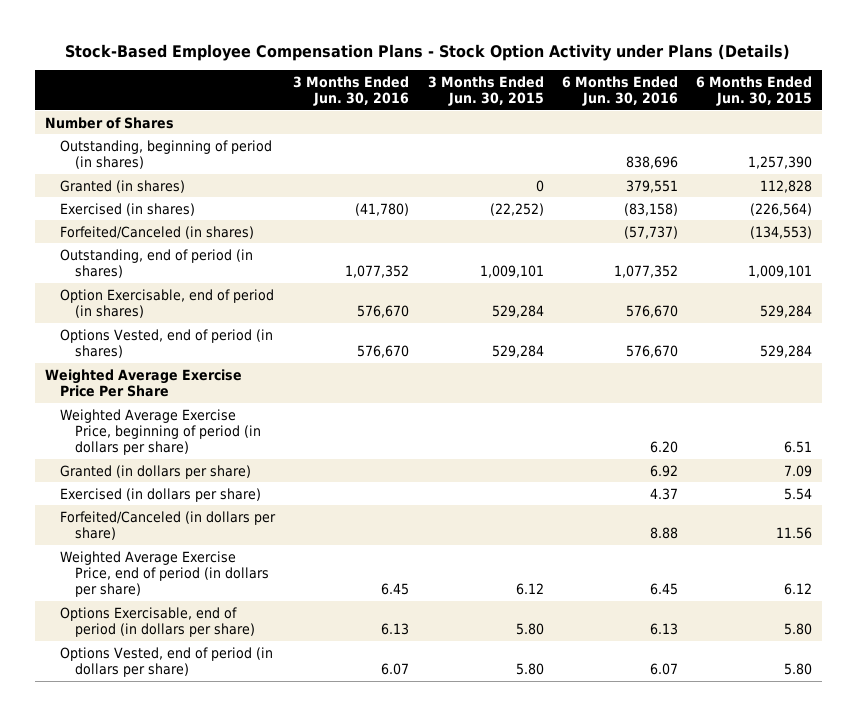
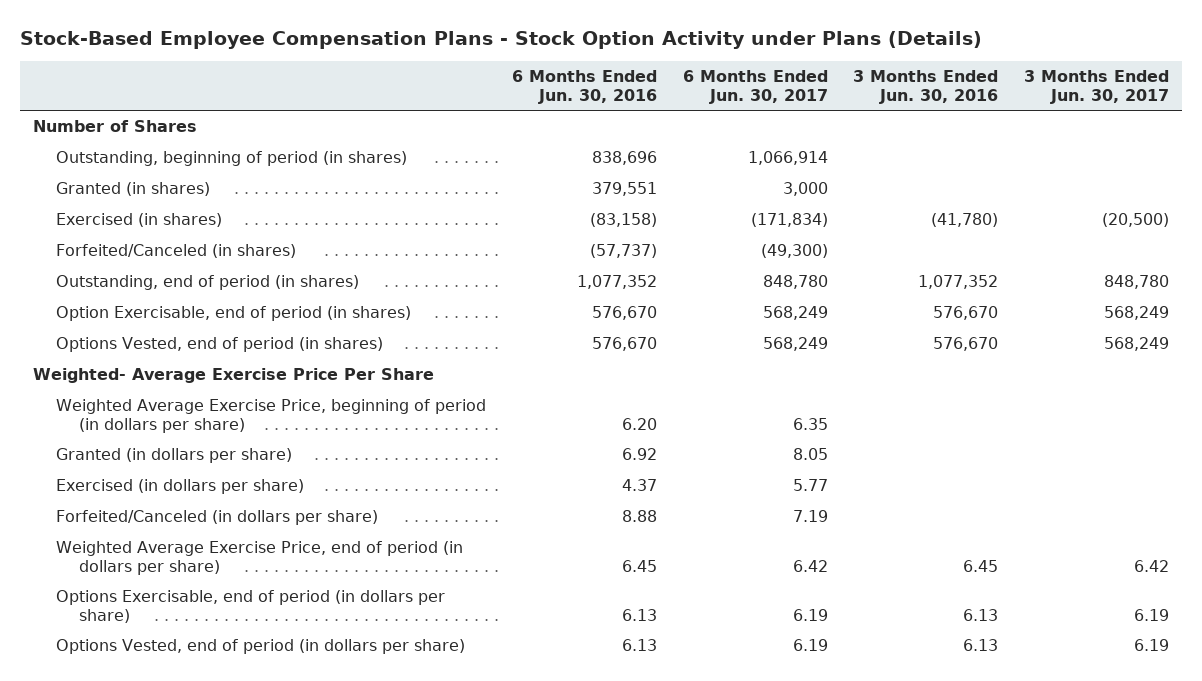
[427,75,544,107] 3 Months Ended Jun. 30, 2015 -> none
[696,75,813,107] 6 Months Ended Jun. 30, 2015 -> none
none -> [682,70,828,104] 6 Months Ended Jun. 30, 2017
none -> [1024,70,1170,104] 3 Months Ended Jun. 30, 2017
[44,368,242,397] Weighted Average Exercise Price Per Share -> [32,368,434,384] Weighted- Average Exercise Price Per Share
[381,662,410,675] 6.07 -> [963,639,999,652] 6.13
[649,662,678,675] 6.07 -> [621,639,657,652] 6.13

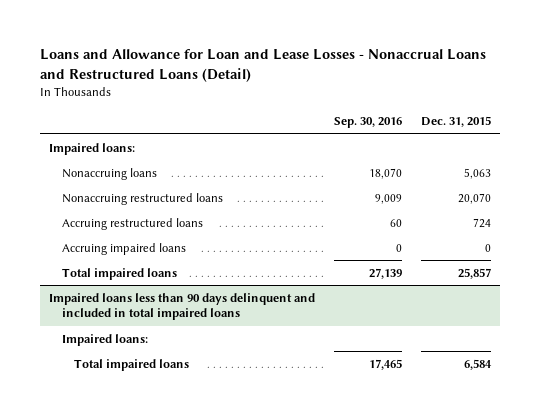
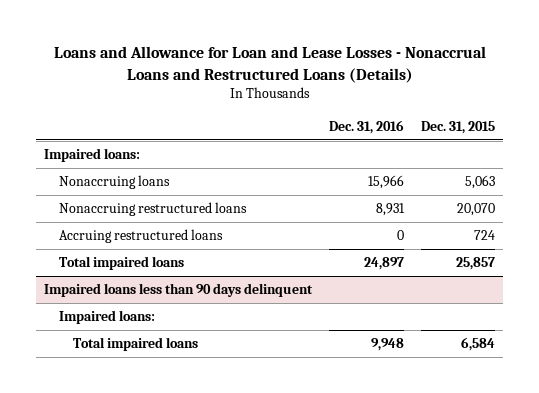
[39,49,486,82] Loans and Allowance for Loan and Lease Losses - Nonaccrual Loans and Restructured Loans (Detail) -> [53,45,486,83] Loans and Allowance for Loan and Lease Losses - Nonaccrual Loans and Restructured Loans (Details)
[333,117,402,129] Sep. 30, 2016 -> none
none -> [329,119,405,134] Dec. 31, 2016
[61,242,186,255] Accruing impaired loans -> none
[48,292,315,321] Impaired loans less than 90 days delinquent and included in total impaired loans -> [44,283,314,298] Impaired loans less than 90 days delinquent

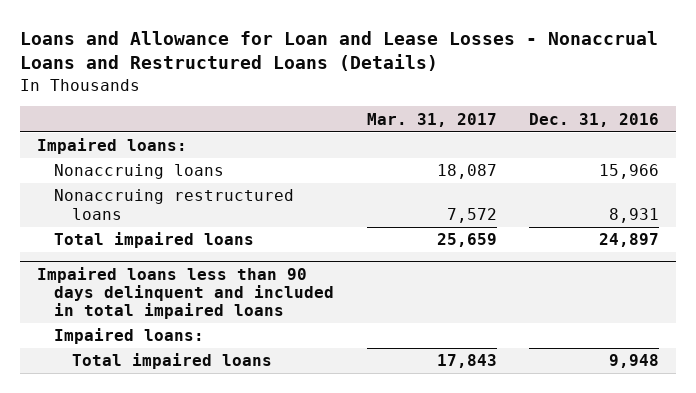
[420,120,495,134] Dec. 31, 2015 -> none
none -> [366,112,497,127] Mar. 31, 2017
[58,229,223,244] Accruing restructured loans -> none
[44,283,314,298] Impaired loans less than 90 days delinquent -> [36,266,335,320] Impaired loans less than 90 days delinquent and included in total impaired loans

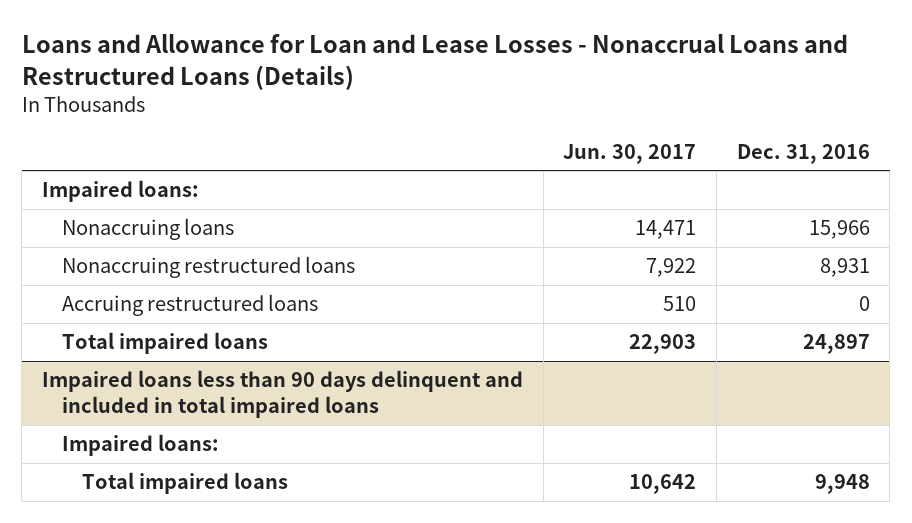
[366,112,497,127] Mar. 31, 2017 -> none
none -> [563,143,697,164] Jun. 30, 2017
none -> [62,294,319,317] Accruing restructured loans

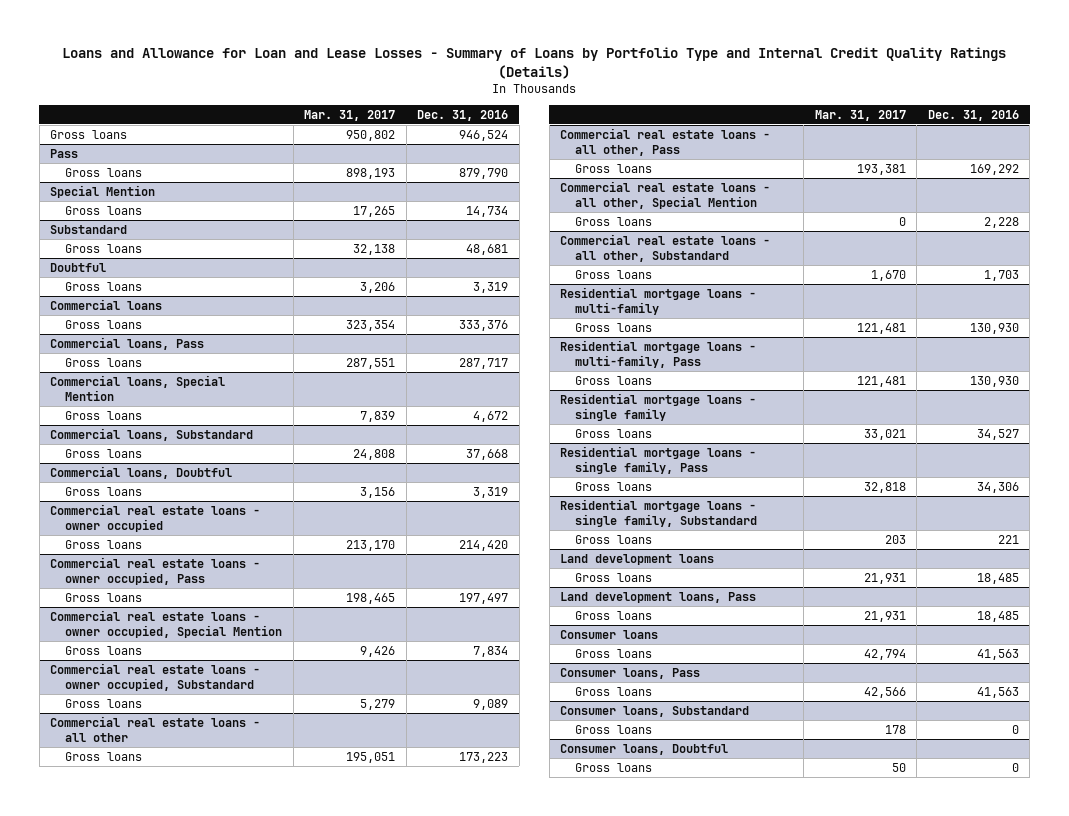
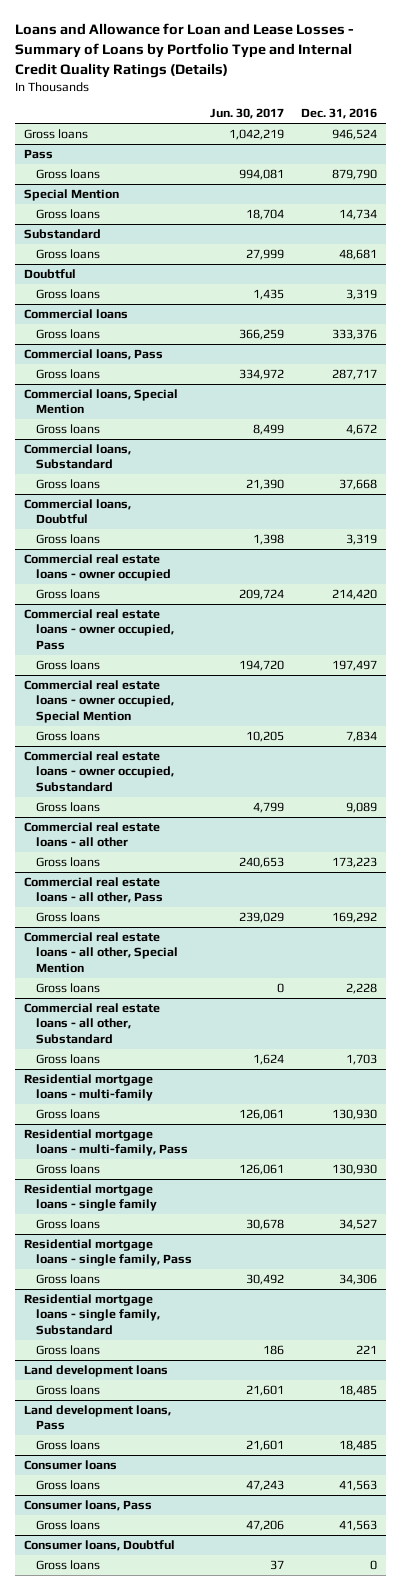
[304,109,396,121] Mar. 31, 2017 -> none
none -> [209,108,284,120] Jun. 30, 2017
[560,705,750,717] Consumer loans, Substandard -> none
[575,724,653,734] Gross loans -> none

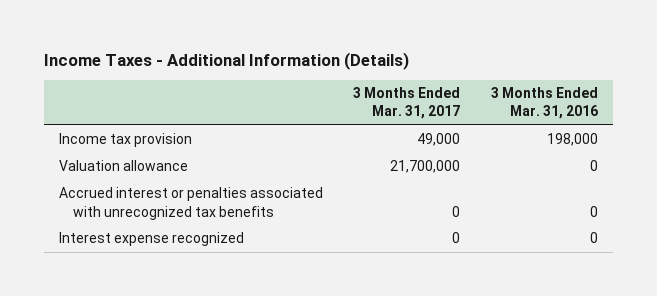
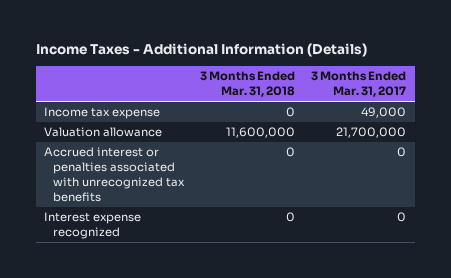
[490,87,598,120] 3 Months Ended Mar. 31, 2016 -> none
none -> [200,71,296,98] 3 Months Ended Mar. 31, 2018
[58,133,192,148] Income tax provision -> [44,107,161,120] Income tax expense

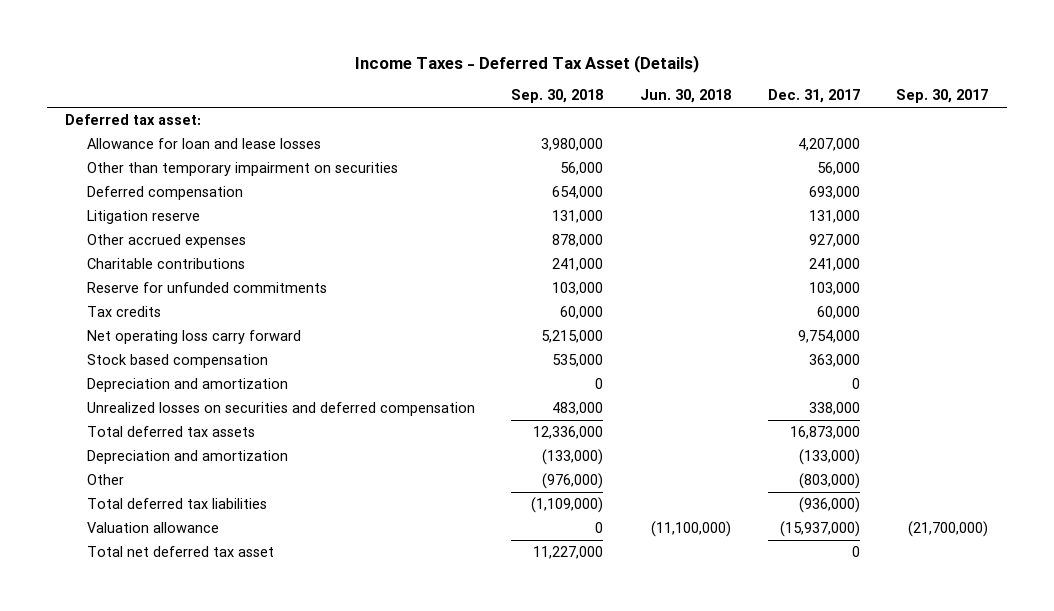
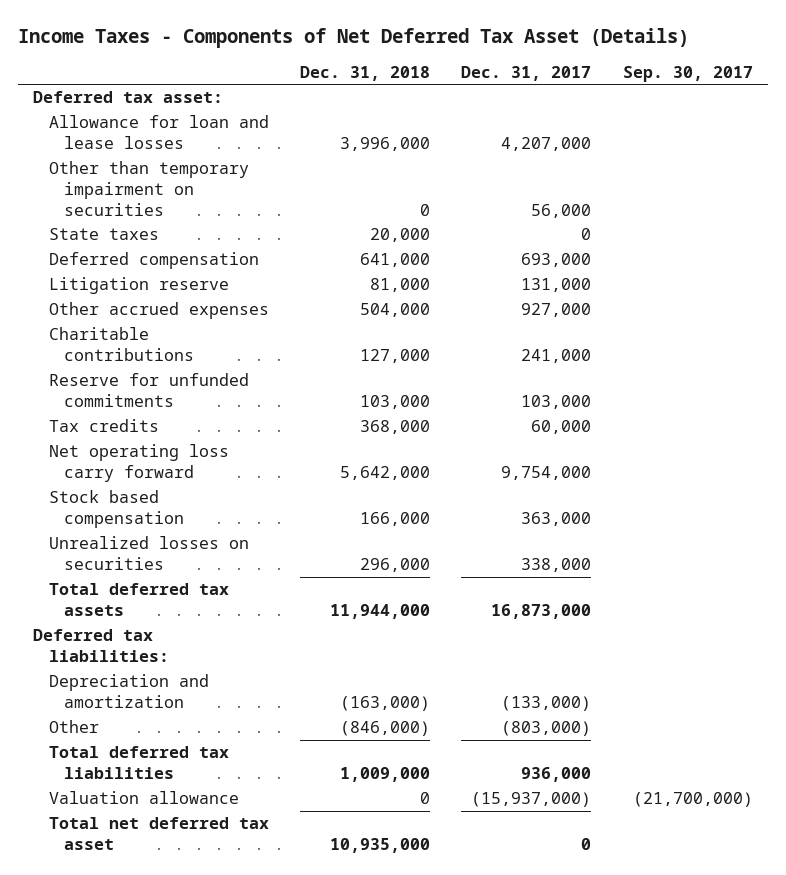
[354,55,699,74] Income Taxes - Deferred Tax Asset (Details) -> [17,27,689,48] Income Taxes - Components of Net Deferred Tax Asset (Details)
[511,89,604,104] Sep. 30, 2018 -> none
[639,89,731,104] Jun. 30, 2018 -> none
none -> [300,65,431,81] Dec. 31, 2018
none -> [48,228,159,241] State taxes
[86,377,288,392] Depreciation and amortization -> none
[86,401,475,416] Unrealized losses on securities and deferred compensation -> [48,536,249,570] Unrealized losses on securities
none -> [33,629,169,662] Deferred tax liabilities:
[798,496,860,513] (936,000) -> [521,766,592,782] 936,000

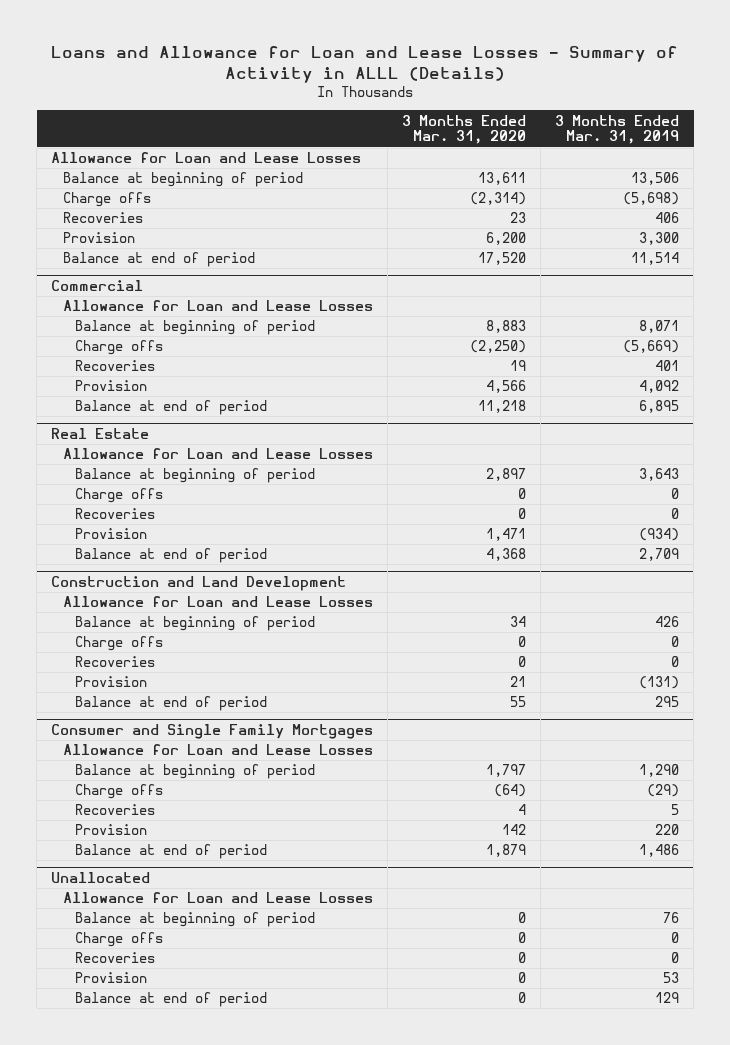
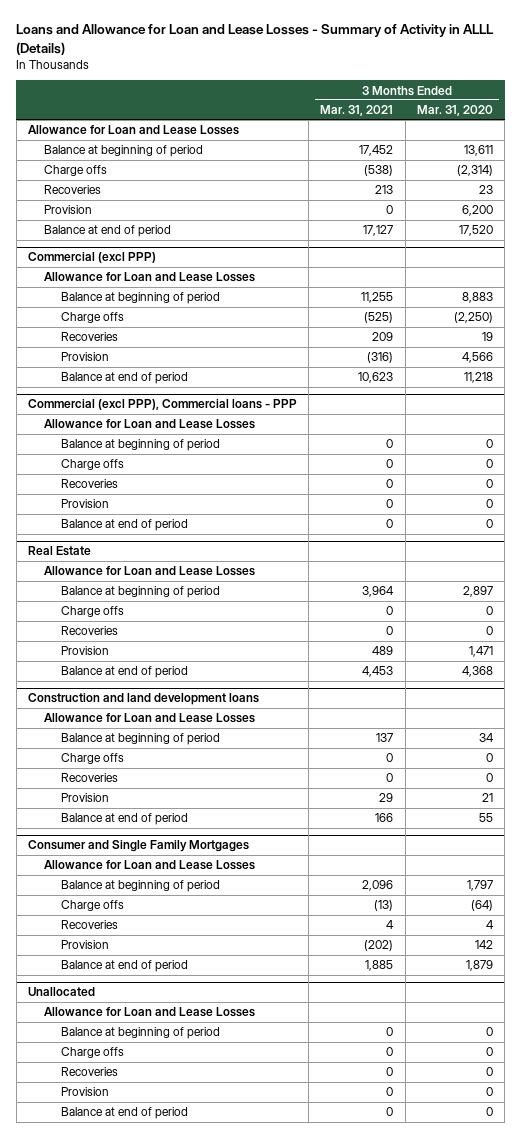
[555,114,680,145] 3 Months Ended Mar. 31, 2019 -> none
none -> [320,105,394,117] Mar. 31, 2021
[51,280,144,292] Commercial -> [27,252,156,264] Commercial (excl PPP)
none -> [27,399,297,411] Commercial (excl PPP), Commercial loans - PPP
none -> [44,419,256,430] Allowance for Loan and Lease Losses
none -> [60,439,220,452] Balance at beginning of period
none -> [60,459,124,471] Charge offs
none -> [60,479,118,489] Recoveries
none -> [60,499,109,509] Provision
none -> [60,519,188,532] Balance at end of period
[51,576,347,592] Construction and Land Development -> [27,693,259,706] Construction and land development loans

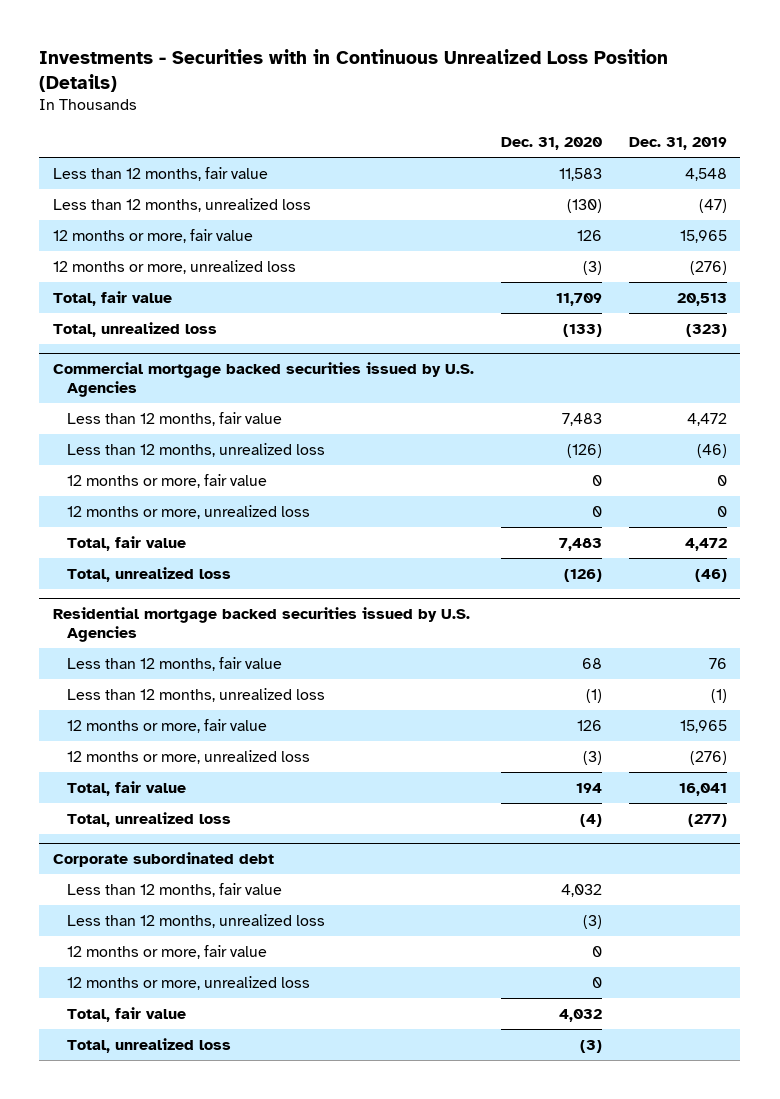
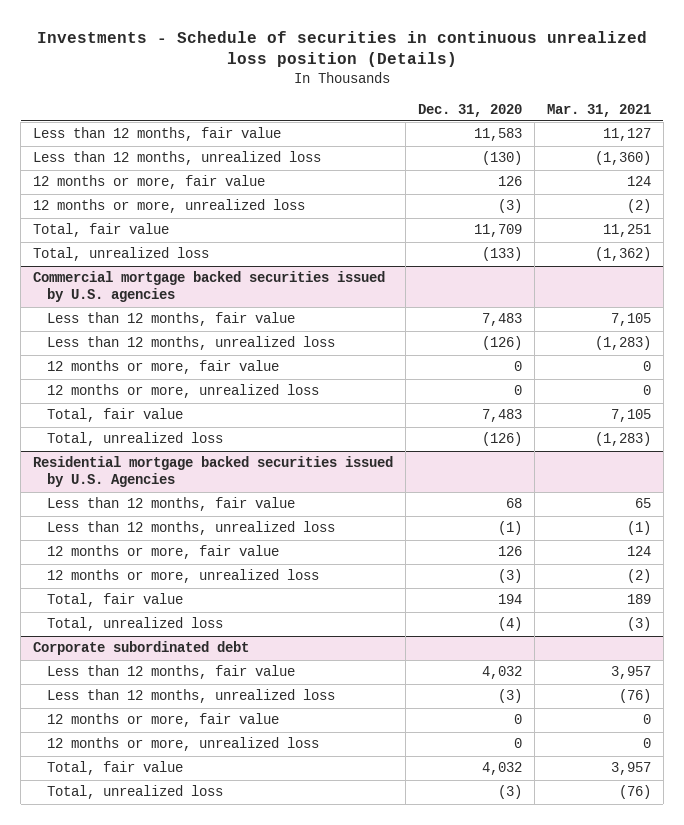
[39,48,669,92] Investments - Securities with in Continuous Unrealized Loss Position (Details) -> [36,30,647,68] Investments - Schedule of securities in continuous unrealized loss position (Details)
[628,137,727,151] Dec. 31, 2019 -> none
none -> [546,103,651,117] Mar. 31, 2021
[52,362,474,398] Commercial mortgage backed securities issued by U.S. Agencies -> [33,271,386,303] Commercial mortgage backed securities issued by U.S. agencies

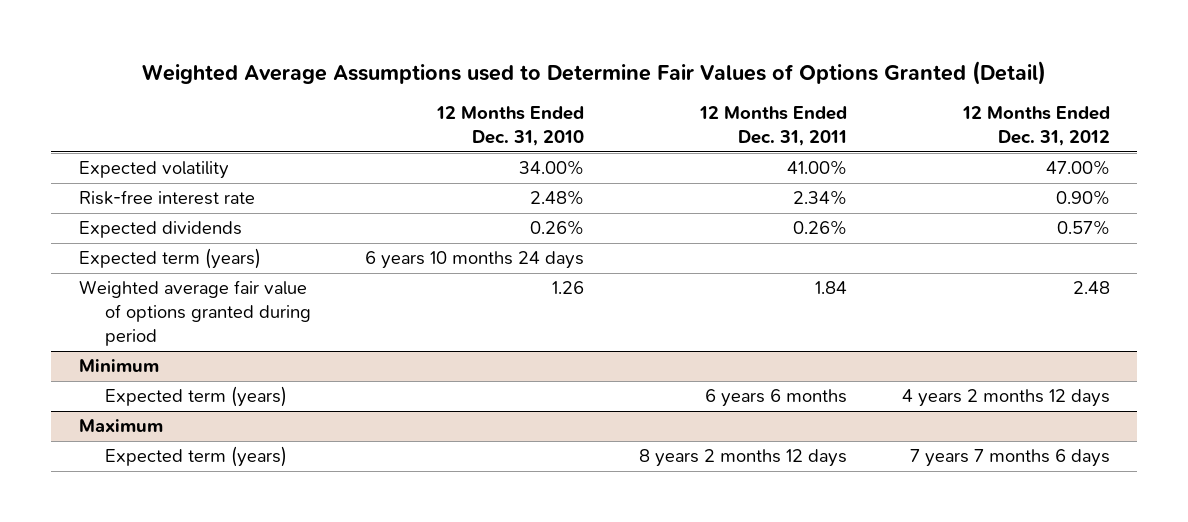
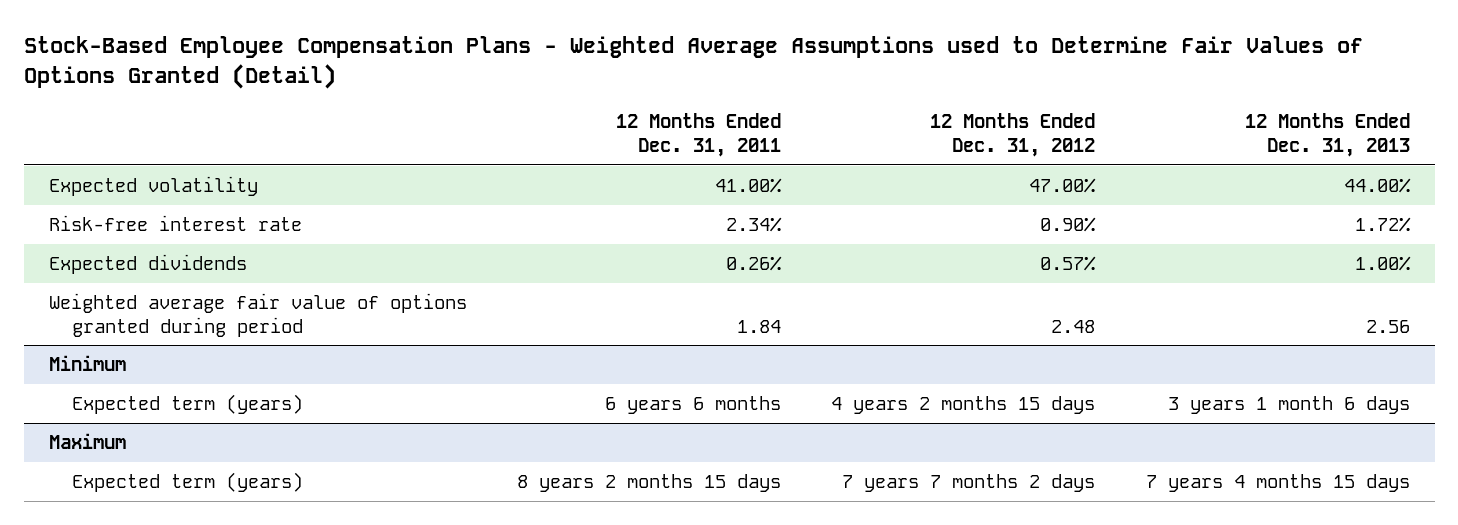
[142,60,1047,85] Weighted Average Assumptions used to Determine Fair Values of Options Granted (Detail) -> [23,36,1363,90] Stock-Based Employee Compensation Plans - Weighted Average Assumptions used to Determine Fair Values of Options Granted (Detail)
[436,106,585,147] 12 Months Ended Dec. 31, 2010 -> none
none -> [1244,113,1410,158] 12 Months Ended Dec. 31, 2013
[78,248,261,270] Expected term (years) -> none
[901,389,1110,408] 4 years 2 months 12 days -> [831,395,1096,414] 4 years 2 months 15 days
[639,449,848,468] 8 years 2 months 12 days -> [517,473,782,492] 8 years 2 months 15 days
[909,449,1110,468] 7 years 7 months 6 days -> [842,473,1096,492] 7 years 7 months 2 days

